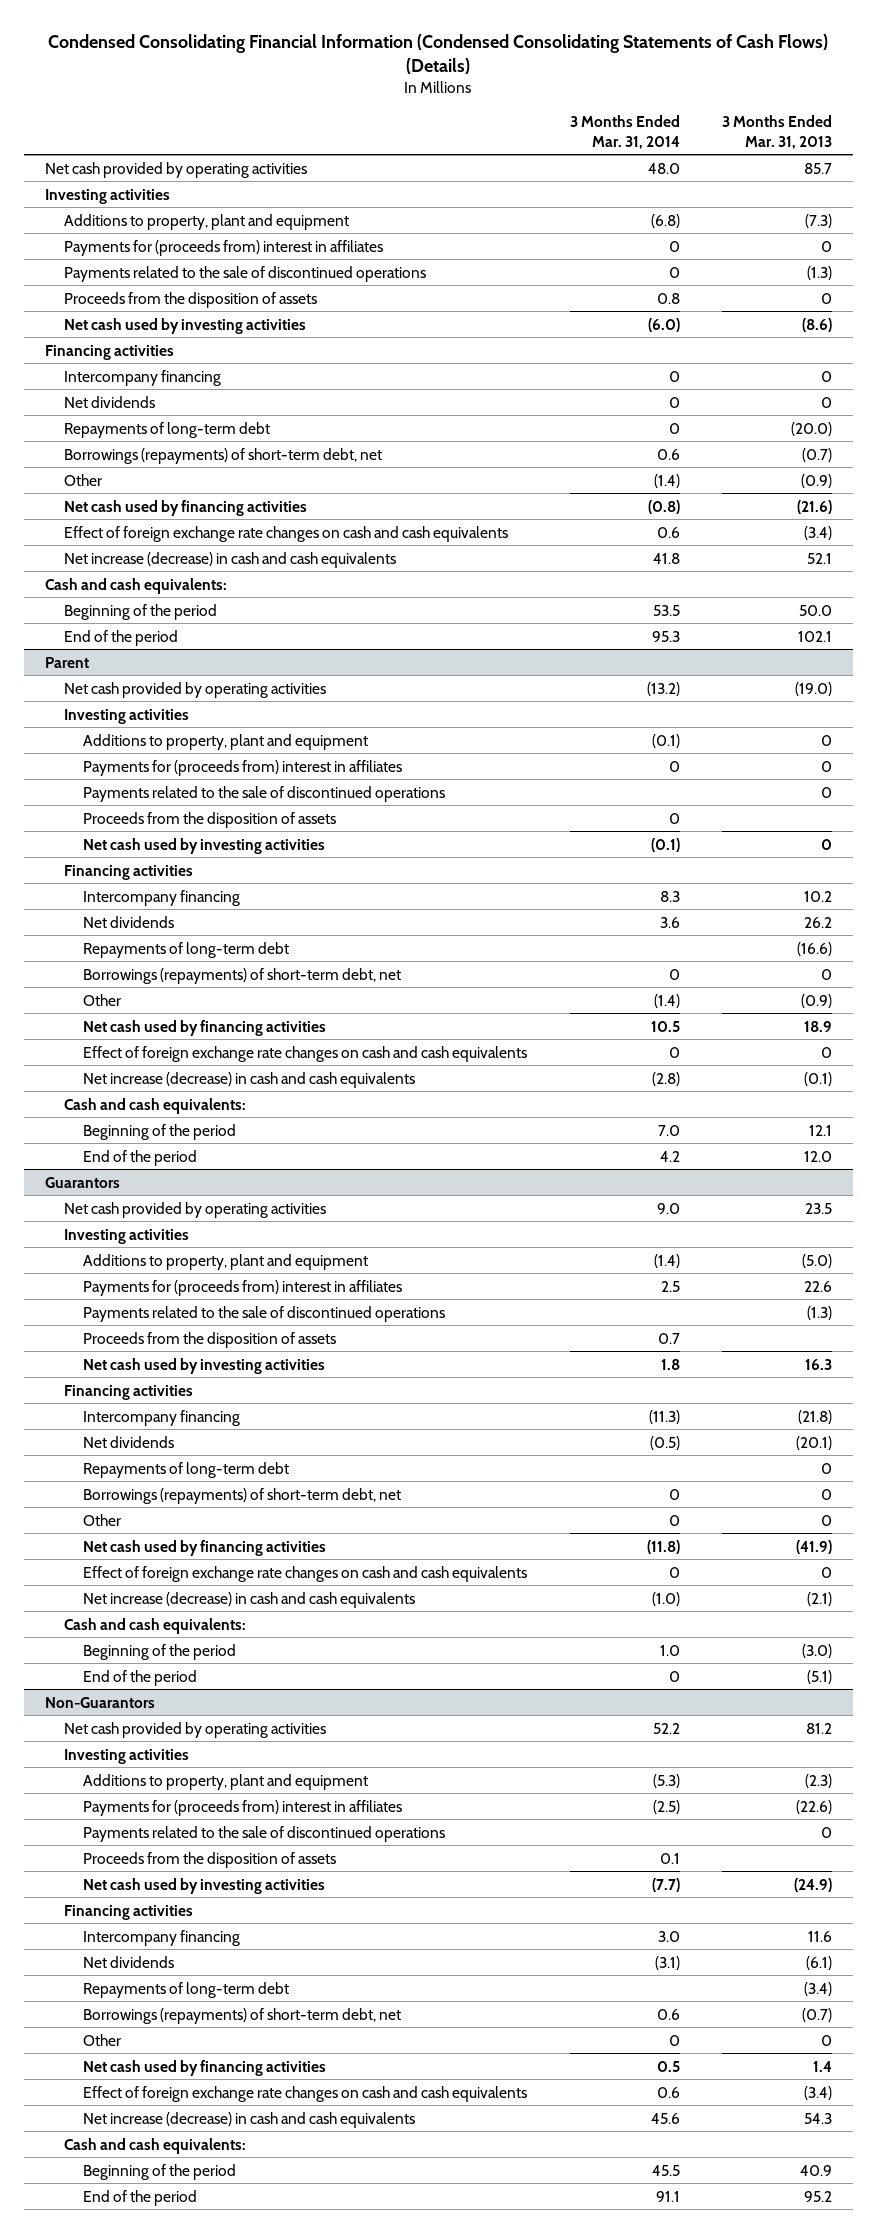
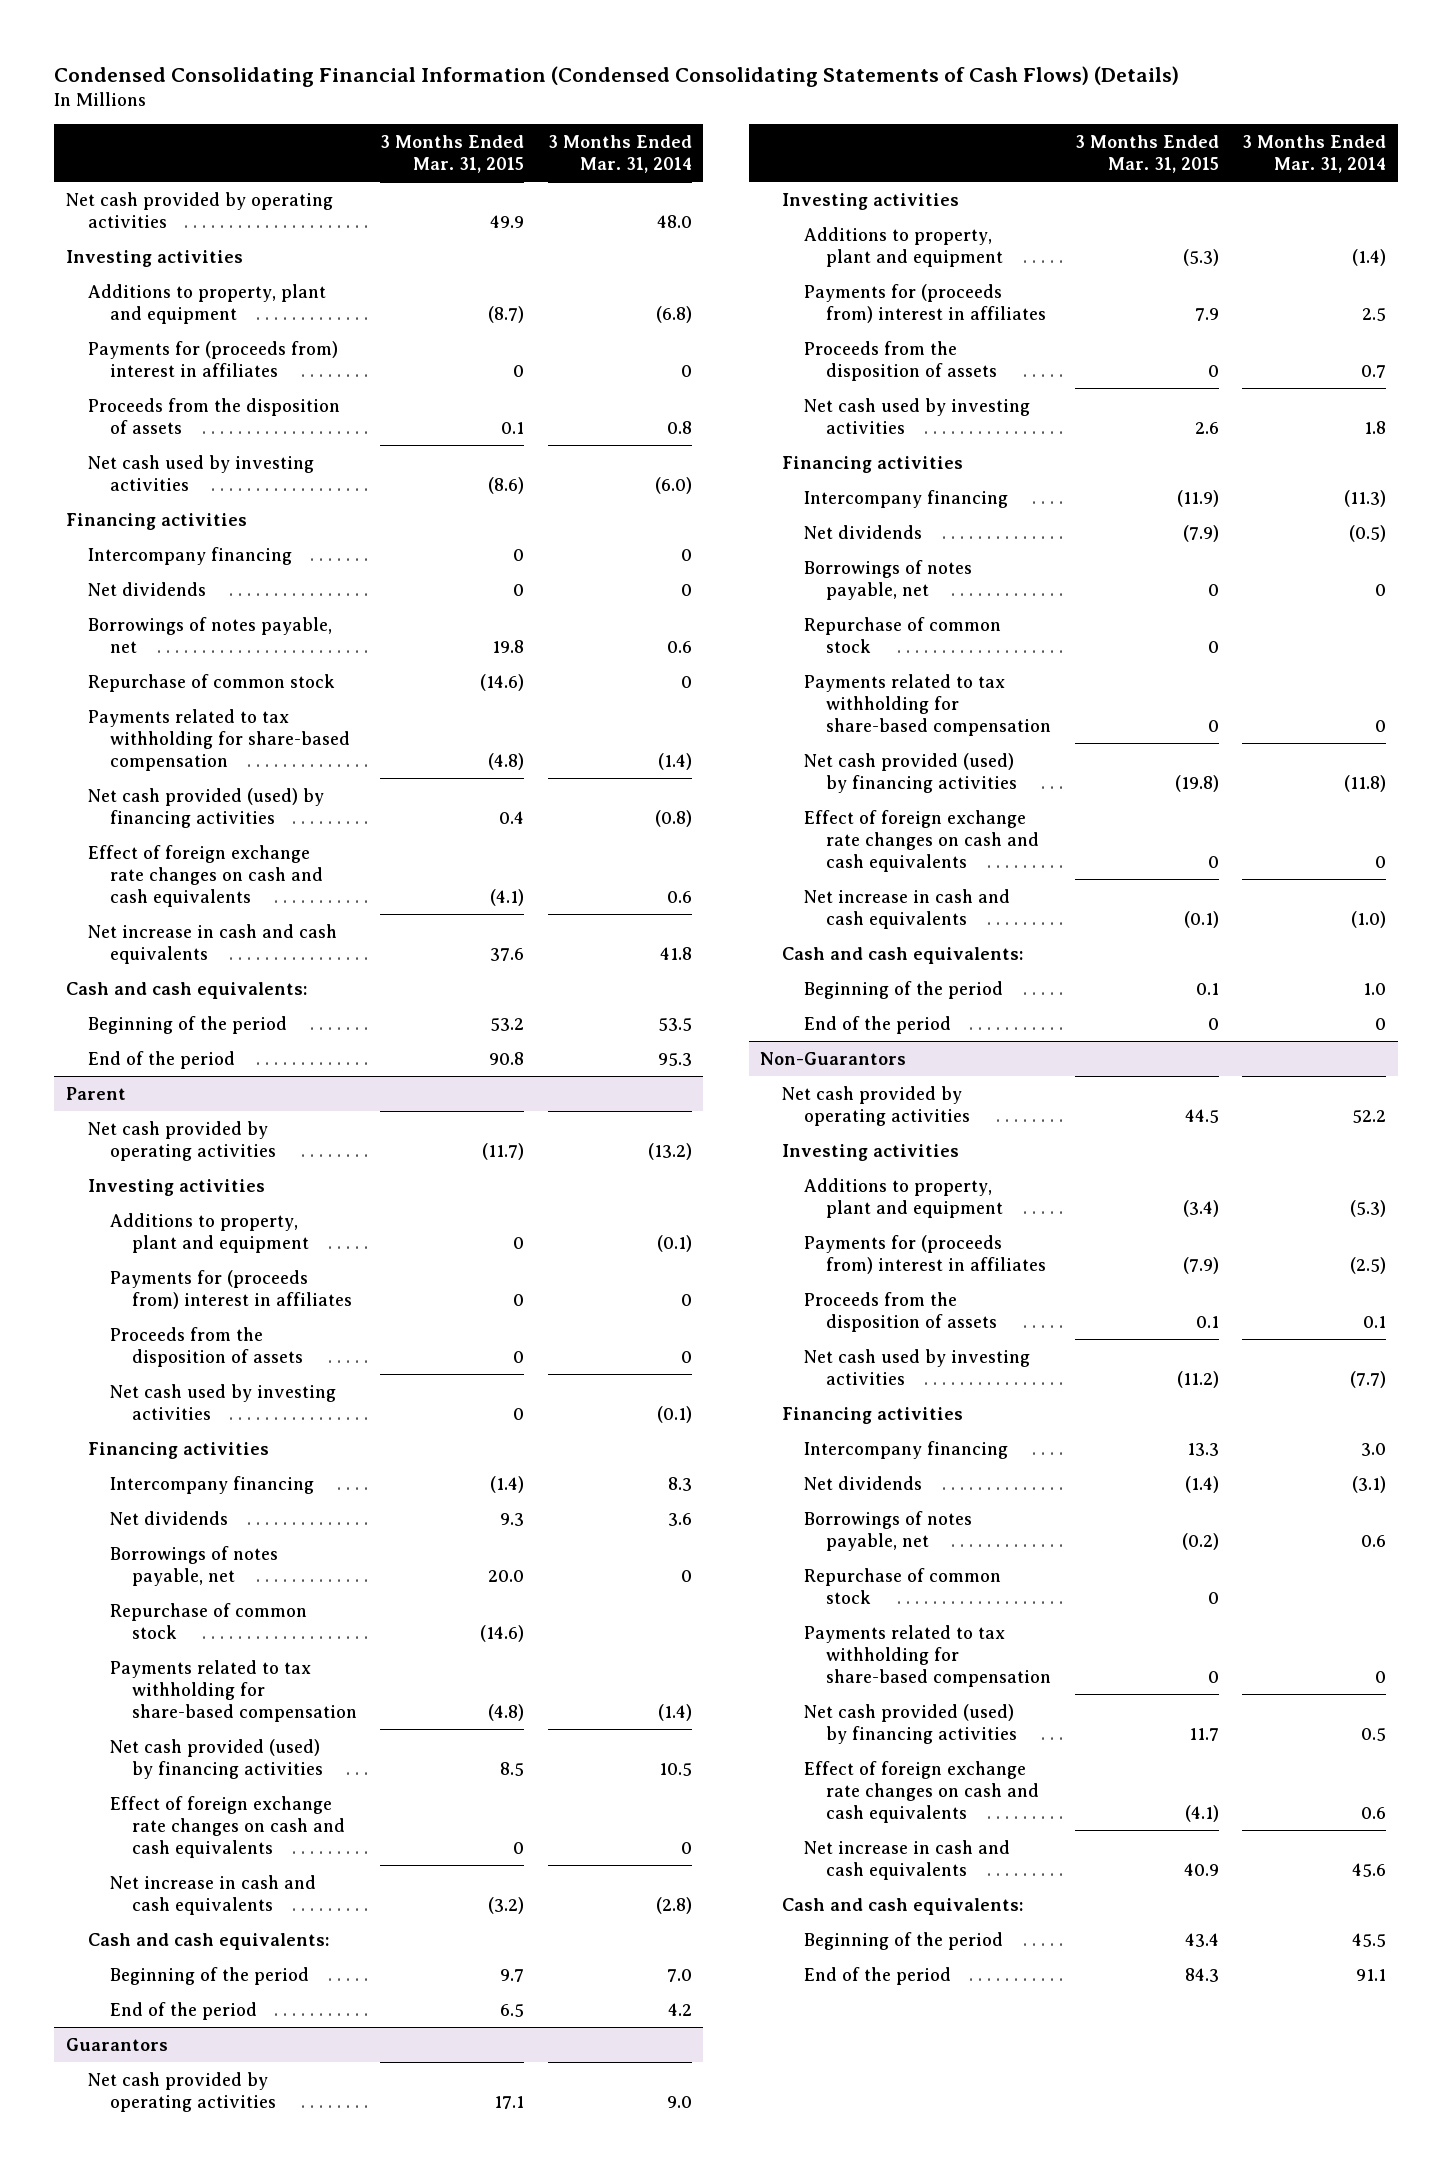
[721,115,832,149] 3 Months Ended Mar. 31, 2013 -> none
none -> [380,135,525,174] 3 Months Ended Mar. 31, 2015
[64,265,427,282] Payments related to the sale of discontinued operations -> none
[64,421,271,438] Repayments of long-term debt -> none
[64,473,103,486] Other -> none
[64,447,383,464] Borrowings (repayments) of short-term debt, net -> [87,616,332,653] Borrowings of notes payable, net
none -> [87,673,335,692] Repurchase of common stock
none -> [87,708,350,771] Payments related to tax withholding for share-based compensation
[64,499,308,516] Net cash used by financing activities -> [87,787,324,828] Net cash provided (used) by financing activities
[64,551,397,568] Net increase (decrease) in cash and cash equivalents -> [87,923,337,964] Net increase in cash and cash equivalents
[83,785,446,802] Payments related to the sale of discontinued operations -> none
[83,941,290,958] Repayments of long-term debt -> none
[83,993,122,1006] Other -> none
[83,967,402,984] Borrowings (repayments) of short-term debt, net -> [109,1545,278,1586] Borrowings of notes payable, net
none -> [109,1602,307,1639] Repurchase of common stock
none -> [109,1659,357,1722] Payments related to tax withholding for share-based compensation
[83,1019,327,1036] Net cash used by financing activities -> [109,1738,323,1779] Net cash provided (used) by financing activities
[83,1071,416,1088] Net increase (decrease) in cash and cash equivalents -> [109,1874,316,1915] Net increase in cash and cash equivalents
[83,1305,446,1322] Payments related to the sale of discontinued operations -> none
[83,1461,290,1478] Repayments of long-term debt -> none
[83,1513,122,1526] Other -> none
[83,1487,402,1504] Borrowings (repayments) of short-term debt, net -> [804,559,973,600] Borrowings of notes payable, net
none -> [804,616,1002,653] Repurchase of common stock
none -> [804,673,1052,736] Payments related to tax withholding for share-based compensation
[83,1539,327,1556] Net cash used by financing activities -> [804,752,1018,793] Net cash provided (used) by financing activities
[83,1591,416,1608] Net increase (decrease) in cash and cash equivalents -> [804,888,1011,929] Net increase in cash and cash equivalents
[83,1825,446,1842] Payments related to the sale of discontinued operations -> none
[83,1981,290,1998] Repayments of long-term debt -> none
[83,2033,122,2046] Other -> none
[83,2007,402,2024] Borrowings (repayments) of short-term debt, net -> [804,1510,973,1551] Borrowings of notes payable, net
none -> [804,1567,1002,1604] Repurchase of common stock
none -> [804,1624,1052,1687] Payments related to tax withholding for share-based compensation
[83,2059,327,2076] Net cash used by financing activities -> [804,1703,1018,1744] Net cash provided (used) by financing activities
[83,2111,416,2128] Net increase (decrease) in cash and cash equivalents -> [804,1839,1011,1880] Net increase in cash and cash equivalents

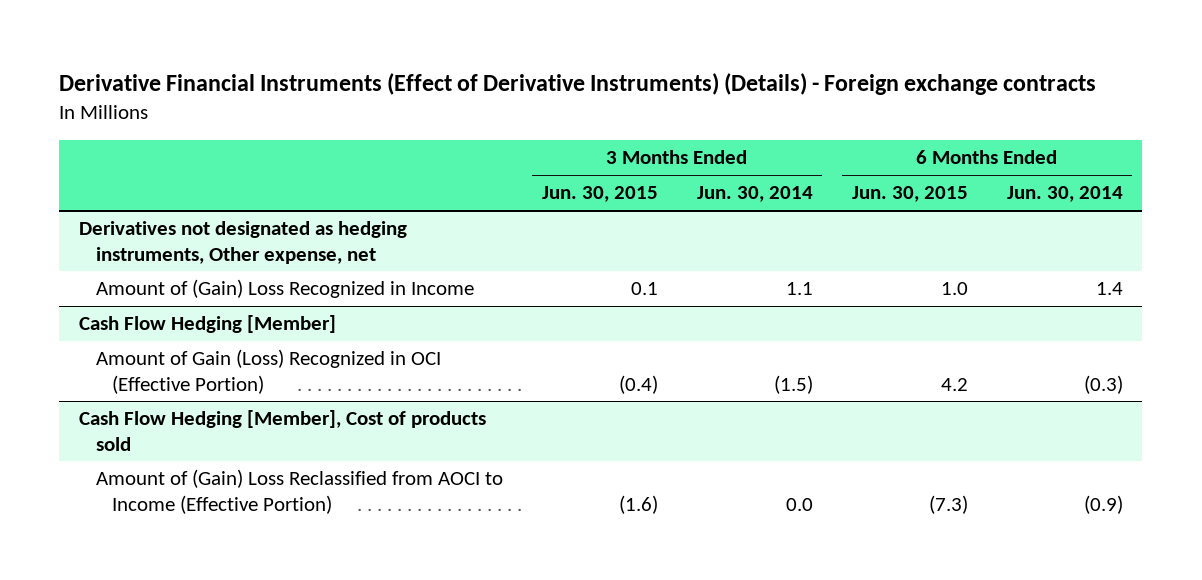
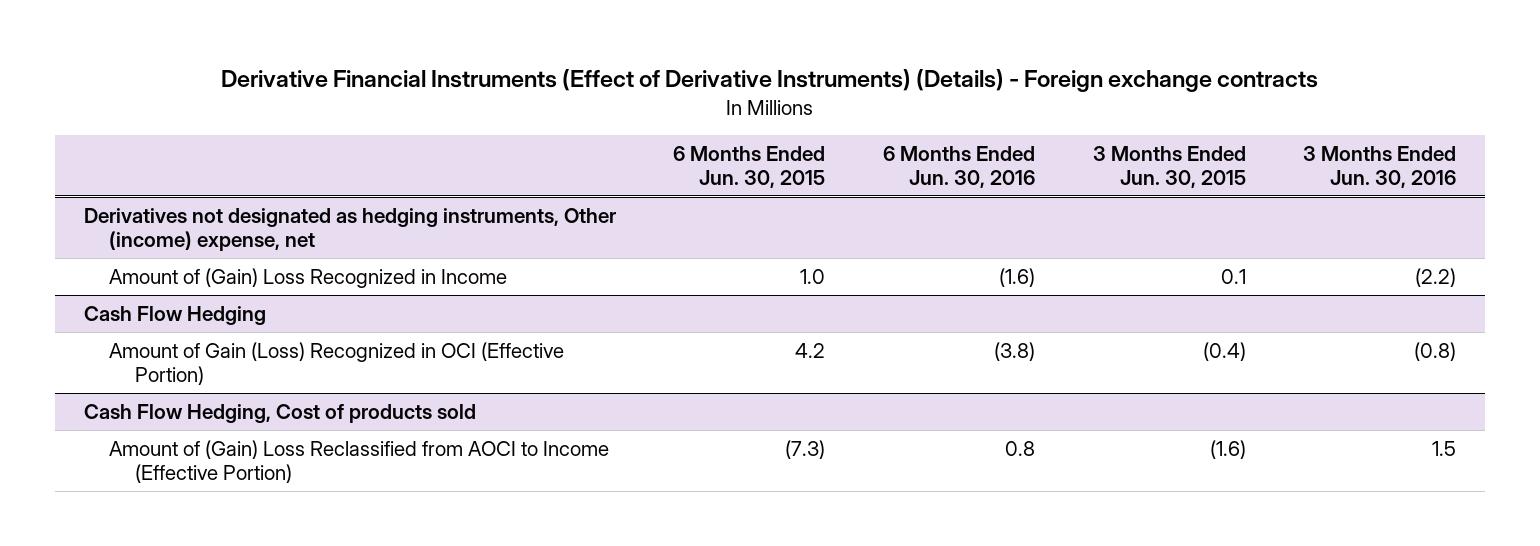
[696,186,813,203] Jun. 30, 2014 -> none
[1006,186,1123,203] Jun. 30, 2014 -> none
none -> [883,146,1036,188] 6 Months Ended Jun. 30, 2016
none -> [1303,146,1457,188] 3 Months Ended Jun. 30, 2016
[78,221,407,264] Derivatives not designated as hedging instruments, Other expense, net -> [83,208,616,251] Derivatives not designated as hedging instruments, Other (income) expense, net
[78,315,336,334] Cash Flow Hedging [Member] -> [83,306,266,326] Cash Flow Hedging
[78,410,486,451] Cash Flow Hedging [Member], Cost of products sold -> [83,404,476,424] Cash Flow Hedging, Cost of products sold

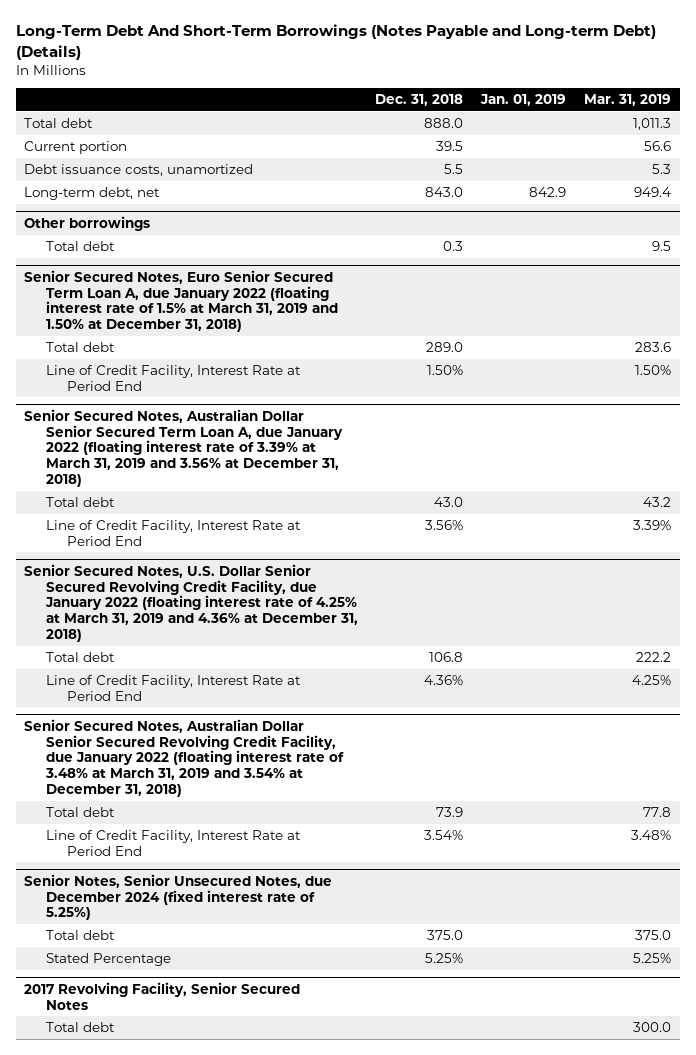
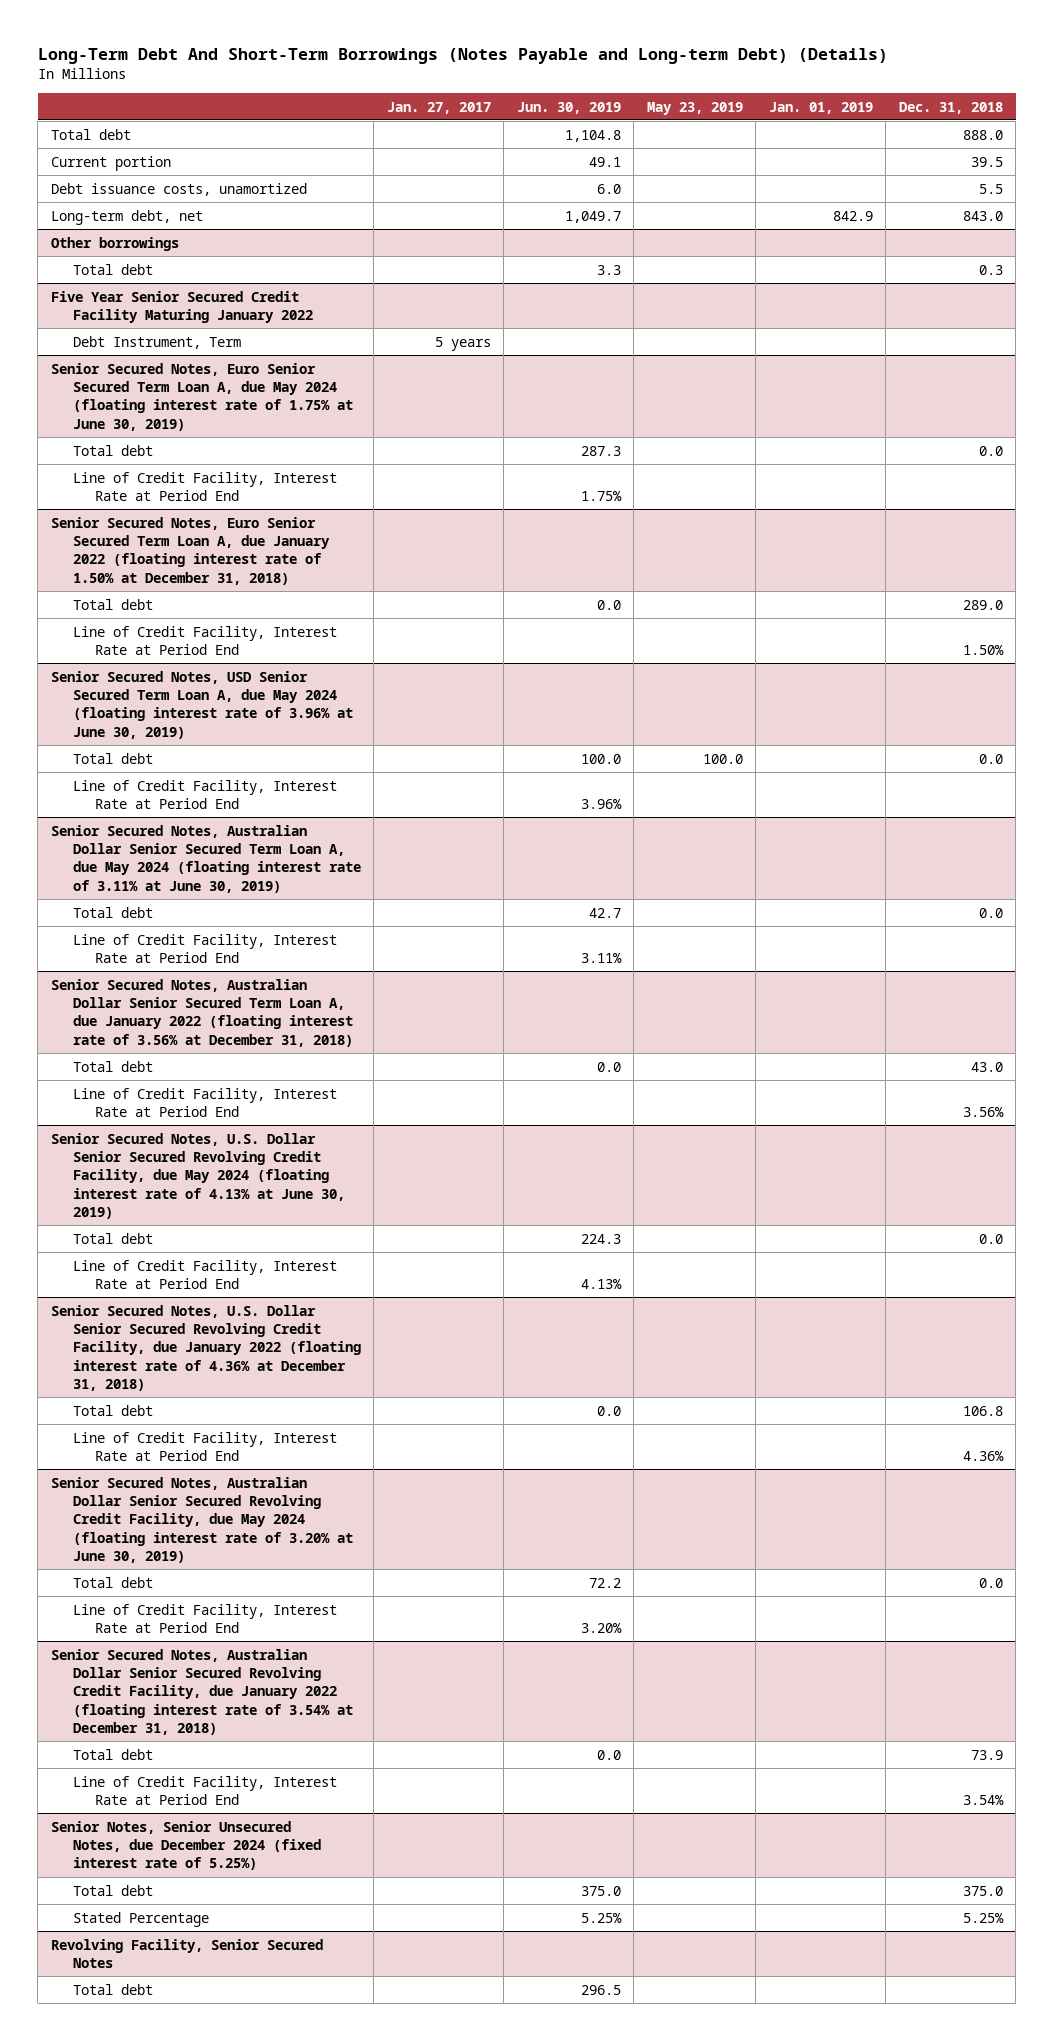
[584,93,672,106] Mar. 31, 2019 -> none
none -> [386,101,491,114] Jan. 27, 2017
none -> [516,101,621,114] Jun. 30, 2019
none -> [646,101,743,115] May 23, 2019
none -> [50,290,313,323] Five Year Senior Secured Credit Facility Maturing January 2022
none -> [72,335,241,349] Debt Instrument, Term
none -> [50,362,353,431] Senior Secured Notes, Euro Senior Secured Term Loan A, due May 2024 (floating interest rate of 1.75% at June 30, 2019)
none -> [72,444,153,456] Total debt
none -> [72,471,337,501] Line of Credit Facility, Interest Rate at Period End
[24,269,338,333] Senior Secured Notes, Euro Senior Secured Term Loan A, due January 2022 (floating interest rate of 1.5% at March 31, 2019 and 1.50% at December 31, 2018) -> [50,516,330,585] Senior Secured Notes, Euro Senior Secured Term Loan A, due January 2022 (floating interest rate of 1.50% at December 31, 2018)
none -> [50,670,353,739] Senior Secured Notes, USD Senior Secured Term Loan A, due May 2024 (floating interest rate of 3.96% at June 30, 2019)
none -> [72,752,153,764] Total debt
none -> [72,779,337,809] Line of Credit Facility, Interest Rate at Period End
none -> [50,824,361,893] Senior Secured Notes, Australian Dollar Senior Secured Term Loan A, due May 2024 (floating interest rate of 3.11% at June 30, 2019)
none -> [72,906,153,918] Total debt
none -> [72,933,337,963] Line of Credit Facility, Interest Rate at Period End
[24,408,343,488] Senior Secured Notes, Australian Dollar Senior Secured Term Loan A, due January 2022 (floating interest rate of 3.39% at March 31, 2019 and 3.56% at December 31, 2018) -> [50,978,353,1047] Senior Secured Notes, Australian Dollar Senior Secured Term Loan A, due January 2022 (floating interest rate of 3.56% at December 31, 2018)
none -> [50,1132,345,1219] Senior Secured Notes, U.S. Dollar Senior Secured Revolving Credit Facility, due May 2024 (floating interest rate of 4.13% at June 30, 2019)
none -> [72,1232,153,1244] Total debt
none -> [72,1259,337,1289] Line of Credit Facility, Interest Rate at Period End
[24,563,358,643] Senior Secured Notes, U.S. Dollar Senior Secured Revolving Credit Facility, due January 2022 (floating interest rate of 4.25% at March 31, 2019 and 4.36% at December 31, 2018) -> [50,1304,361,1391] Senior Secured Notes, U.S. Dollar Senior Secured Revolving Credit Facility, due January 2022 (floating interest rate of 4.36% at December 31, 2018)
none -> [50,1476,353,1563] Senior Secured Notes, Australian Dollar Senior Secured Revolving Credit Facility, due May 2024 (floating interest rate of 3.20% at June 30, 2019)
none -> [72,1576,153,1588] Total debt
none -> [72,1603,337,1633] Line of Credit Facility, Interest Rate at Period End
[24,718,344,798] Senior Secured Notes, Australian Dollar Senior Secured Revolving Credit Facility, due January 2022 (floating interest rate of 3.48% at March 31, 2019 and 3.54% at December 31, 2018) -> [50,1648,353,1735] Senior Secured Notes, Australian Dollar Senior Secured Revolving Credit Facility, due January 2022 (floating interest rate of 3.54% at December 31, 2018)
[24,981,301,1010] 2017 Revolving Facility, Senior Secured Notes -> [50,1938,323,1968] Revolving Facility, Senior Secured Notes

